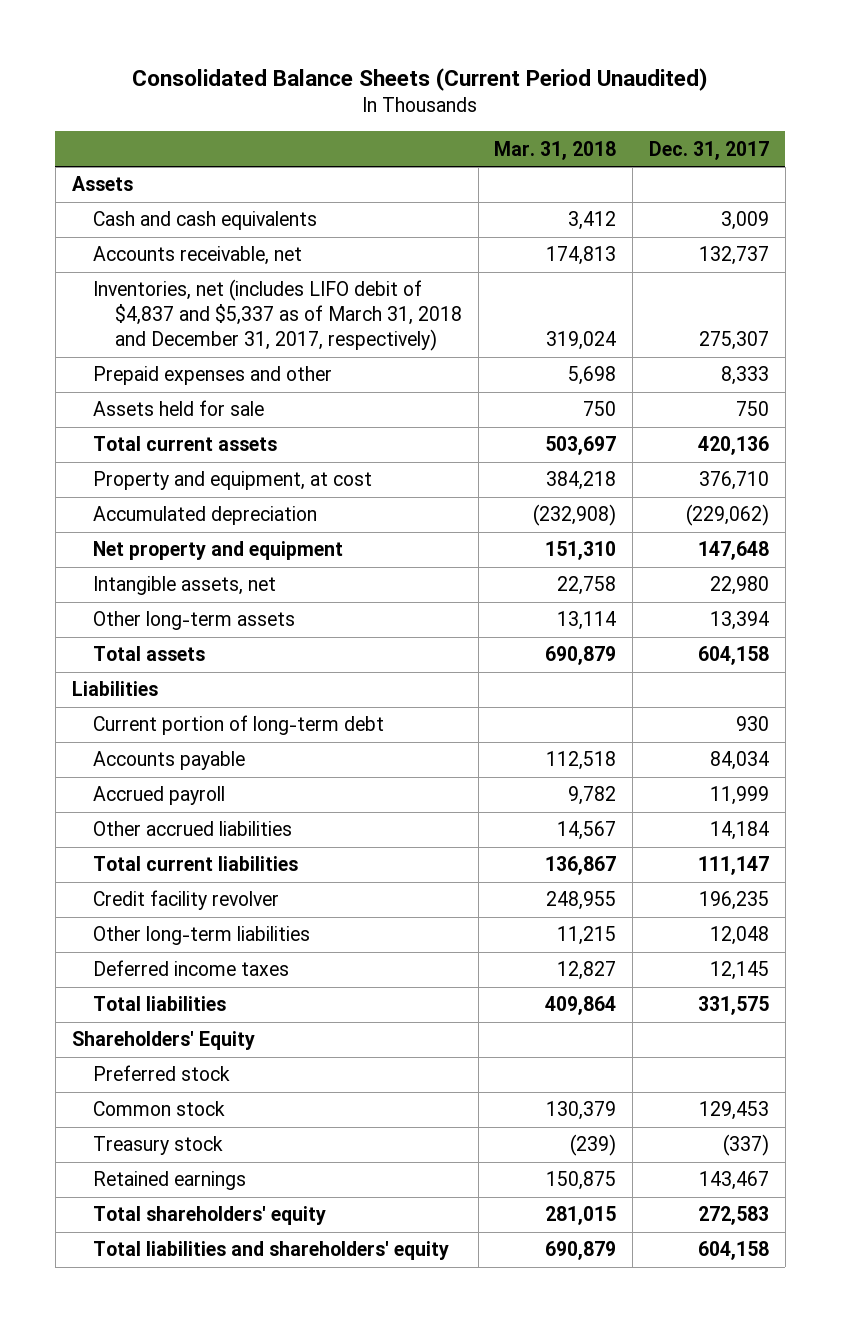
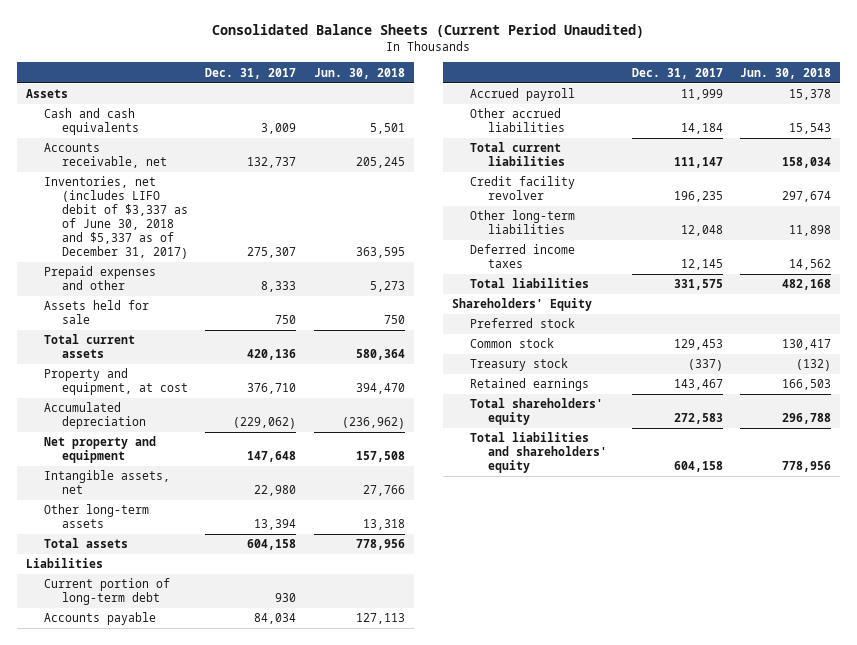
[494,140,617,160] Mar. 31, 2018 -> none
none -> [314,67,406,79] Jun. 30, 2018
[93,279,462,352] Inventories, net (includes LIFO debit of $4,837 and $5,337 as of March 31, 2018 and December 31, 2017, respectively) -> [43,176,188,259] Inventories, net (includes LIFO debit of $3,337 as of June 30, 2018 and $5,337 as of December 31, 2017)

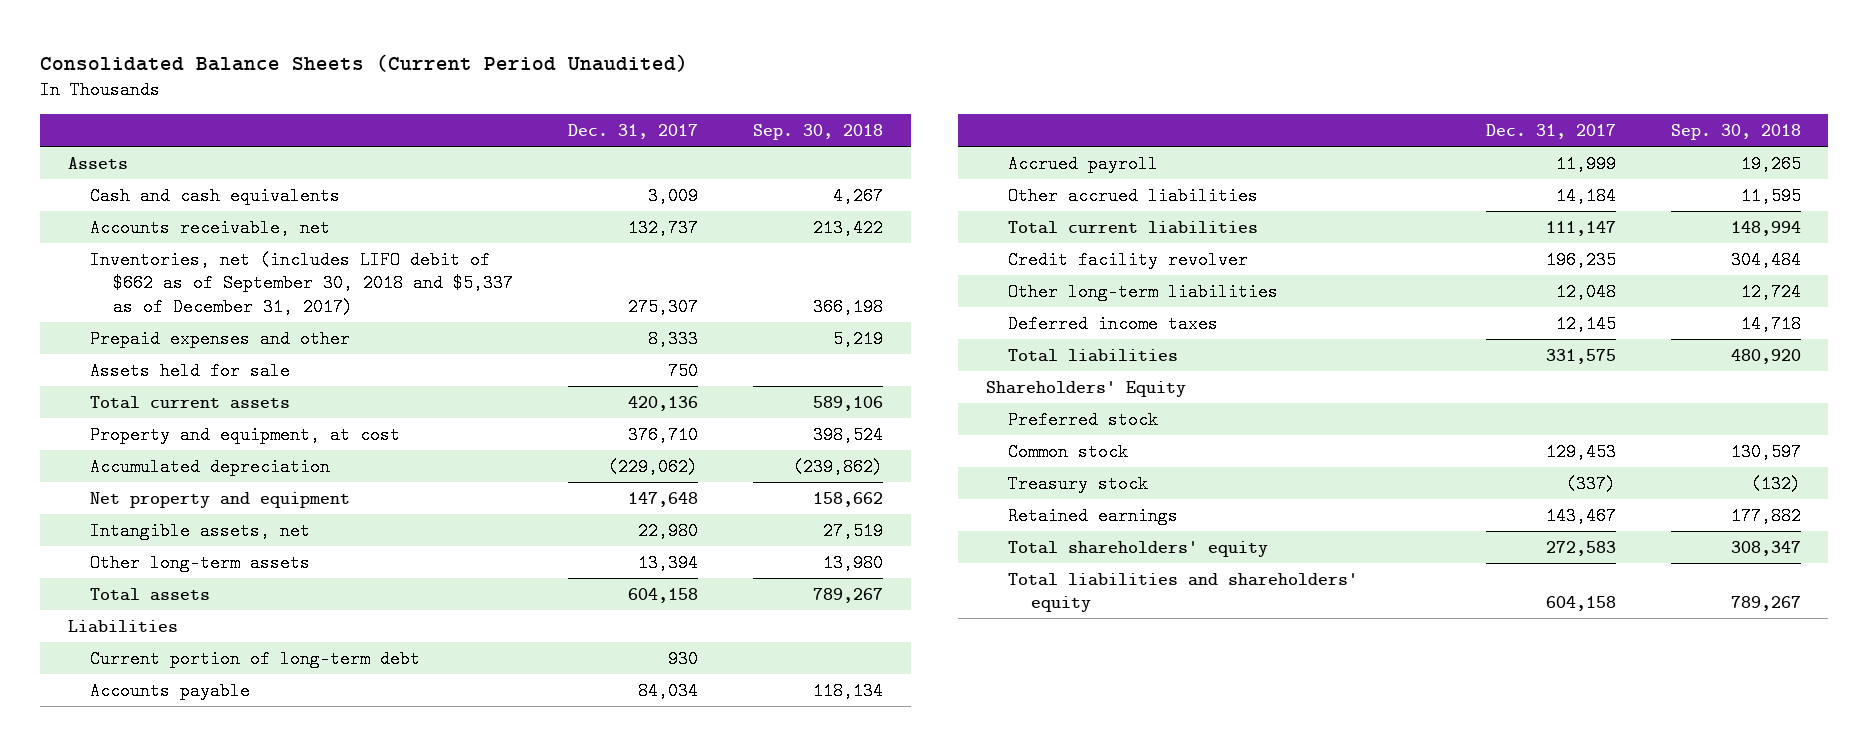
[314,67,406,79] Jun. 30, 2018 -> none
none -> [752,124,883,141] Sep. 30, 2018
[43,176,188,259] Inventories, net (includes LIFO debit of $3,337 as of June 30, 2018 and $5,337 as of December 31, 2017) -> [90,250,513,316] Inventories, net (includes LIFO debit of $662 as of September 30, 2018 and $5,337 as of December 31, 2017)

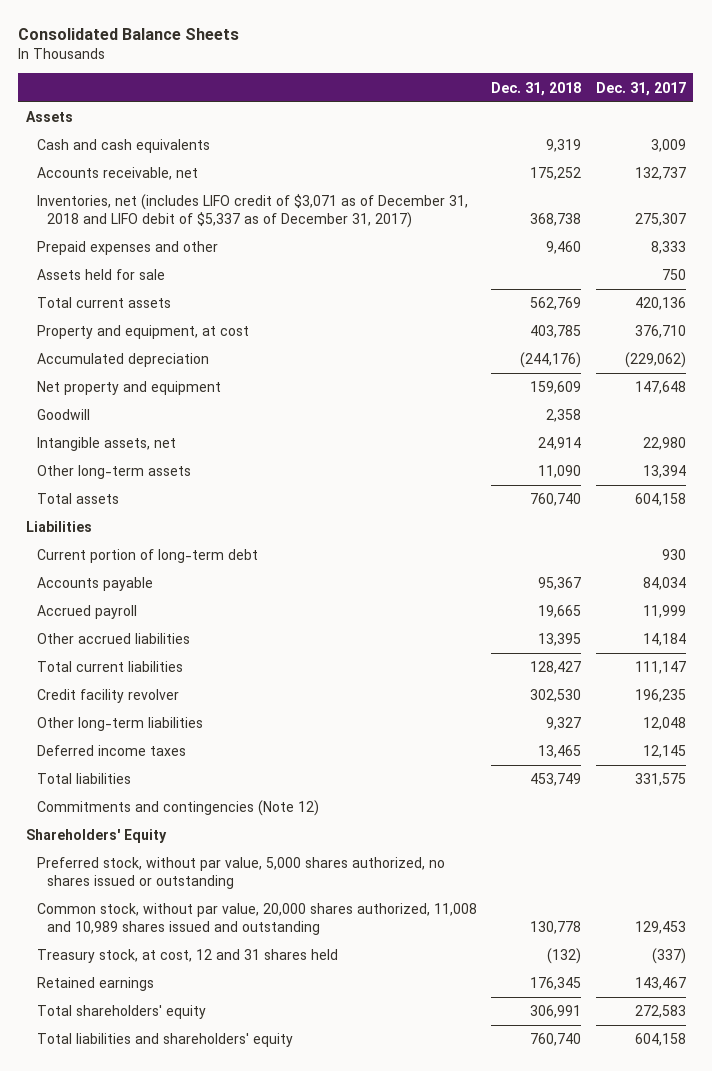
[40,53,689,72] Consolidated Balance Sheets (Current Period Unaudited) -> [18,28,240,41] Consolidated Balance Sheets
[752,124,883,141] Sep. 30, 2018 -> none
none -> [491,81,582,96] Dec. 31, 2018
[90,250,513,316] Inventories, net (includes LIFO debit of $662 as of September 30, 2018 and $5,337 as of December 31, 2017) -> [36,194,468,229] Inventories, net (includes LIFO credit of $3,071 as of December 31, 2018 and LIFO debit of $5,337 as of December 31, 2017)
none -> [36,409,90,421] Goodwill
none -> [36,800,319,817] Commitments and contingencies (Note 12)
[1008,410,1159,429] Preferred stock -> [36,857,445,890] Preferred stock, without par value, 5,000 shares authorized, no shares issued or outstanding
[1008,442,1129,461] Common stock -> [36,903,477,936] Common stock, without par value, 20,000 shares authorized, 11,008 and 10,989 shares issued and outstanding
[1008,474,1149,493] Treasury stock -> [36,949,338,964] Treasury stock, at cost, 12 and 31 shares held

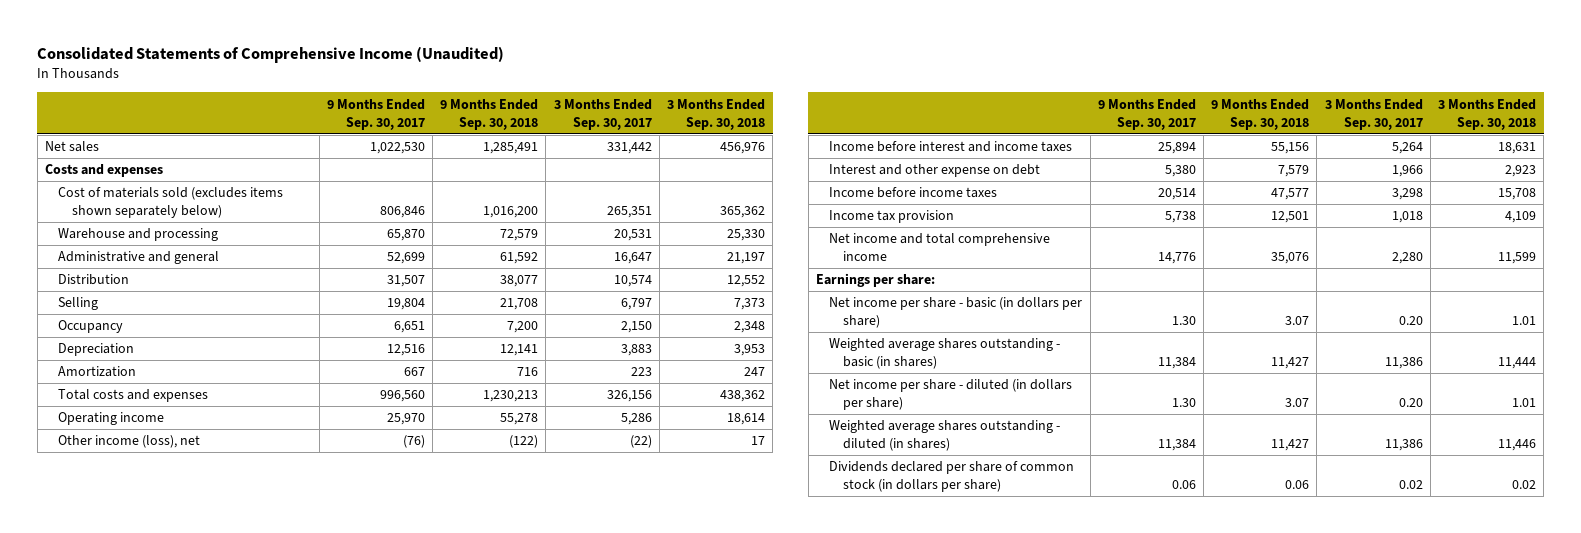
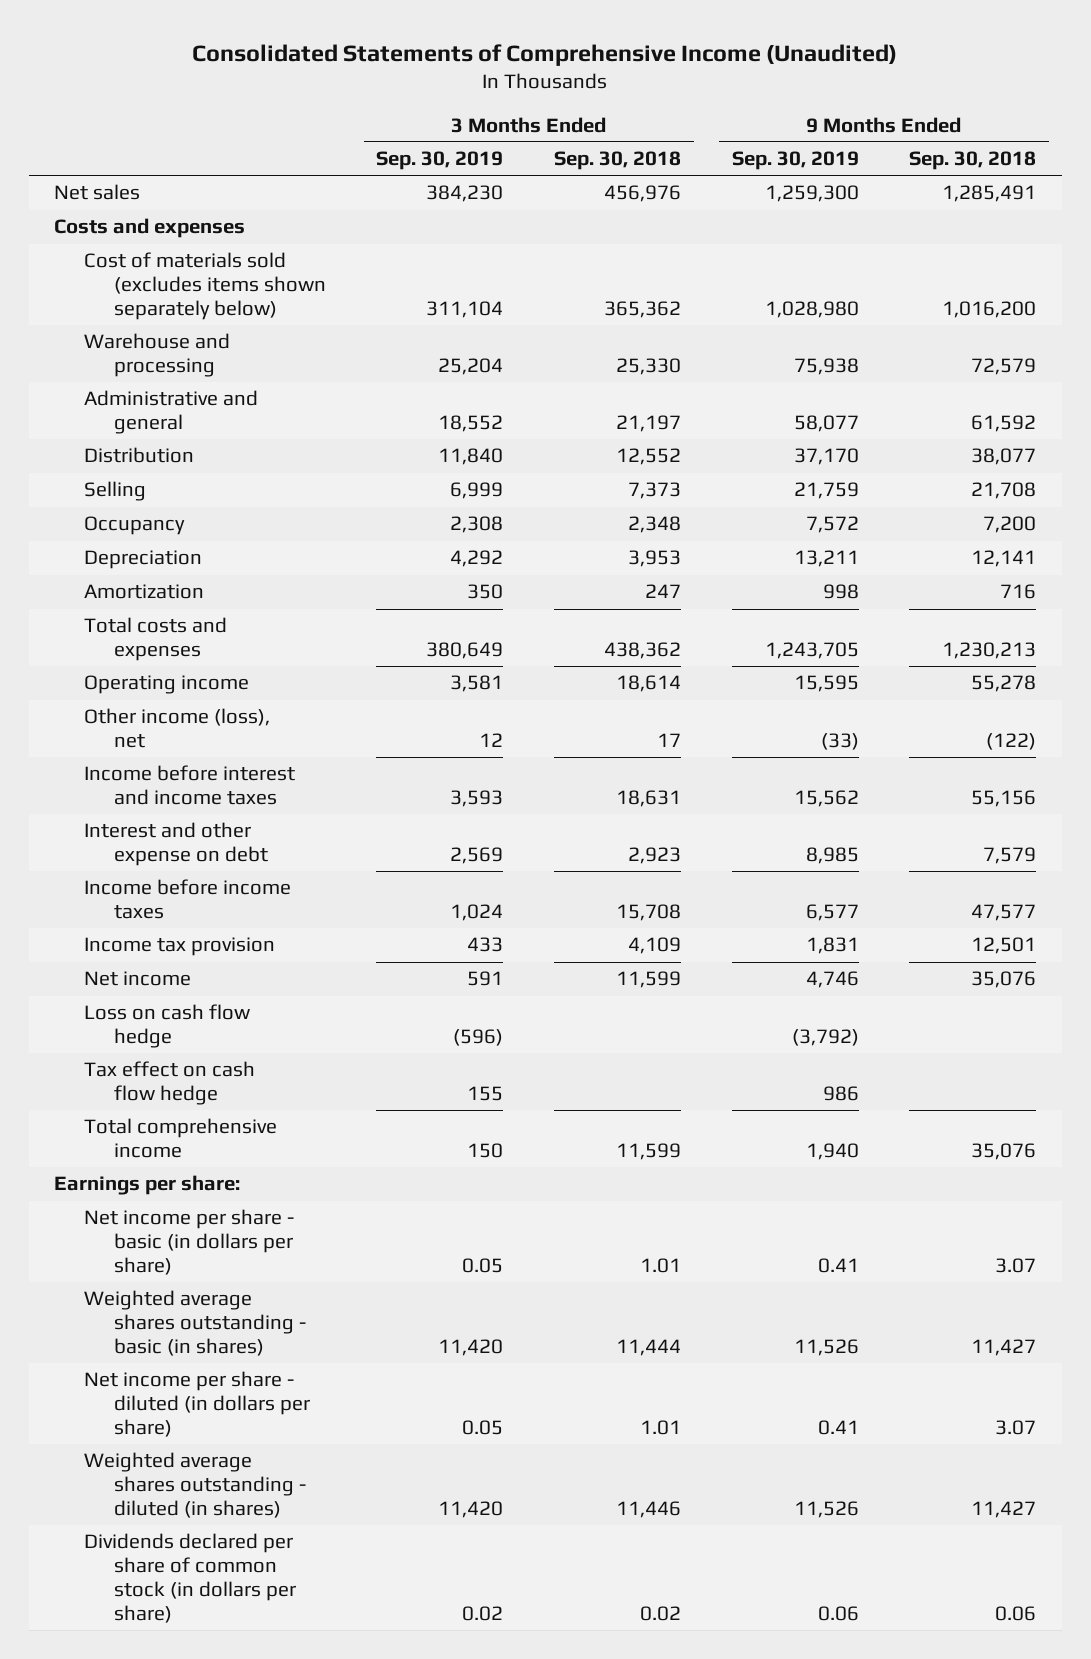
[326,98,425,130] 9 Months Ended Sep. 30, 2017 -> none
[553,98,652,130] 3 Months Ended Sep. 30, 2017 -> none
none -> [376,151,504,171] Sep. 30, 2019
none -> [731,151,859,171] Sep. 30, 2019
[829,233,1051,262] Net income and total comprehensive income -> [83,971,191,987] Net income
none -> [83,1004,250,1049] Loss on cash flow hedge
none -> [83,1061,255,1106] Tax effect on cash flow hedge
none -> [83,1118,277,1159] Total comprehensive income

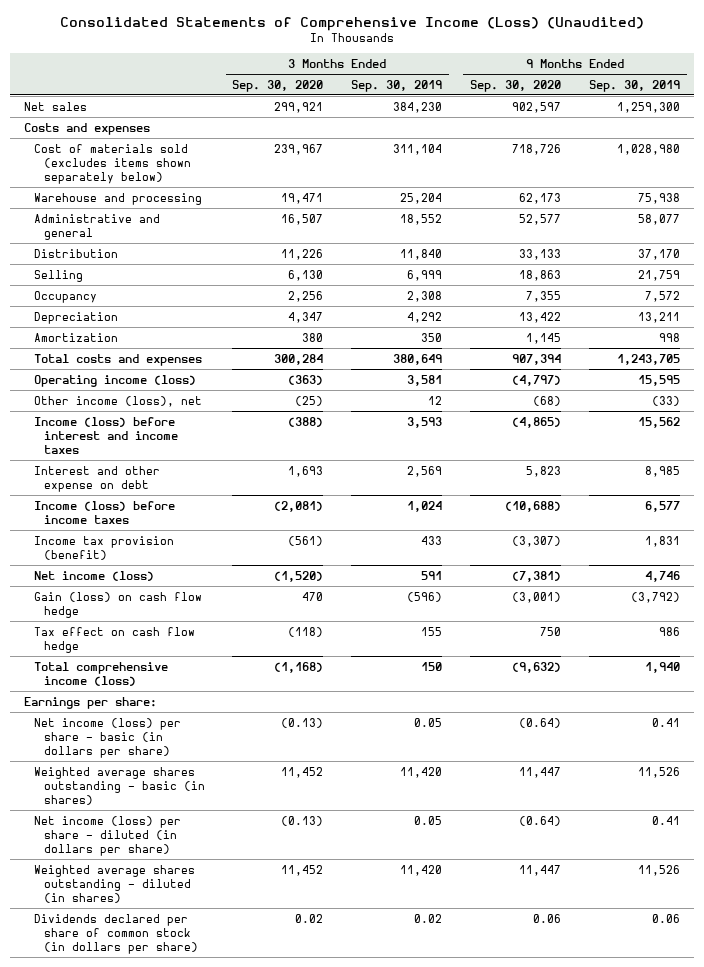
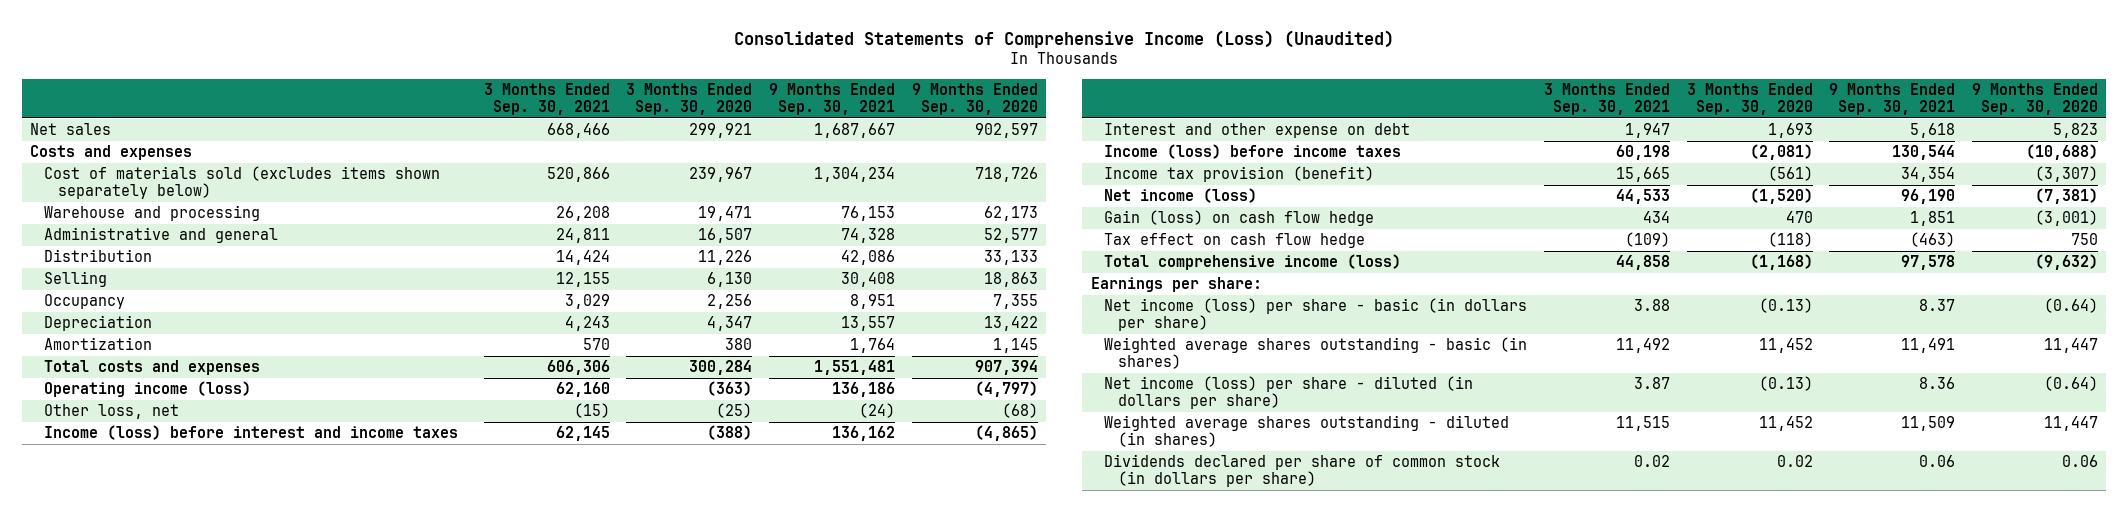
[351,79,443,92] Sep. 30, 2019 -> none
[588,79,680,92] Sep. 30, 2019 -> none
none -> [483,83,610,116] 3 Months Ended Sep. 30, 2021
none -> [768,83,895,116] 9 Months Ended Sep. 30, 2021
[33,395,202,407] Other income (loss), net -> [44,404,180,420] Other loss, net

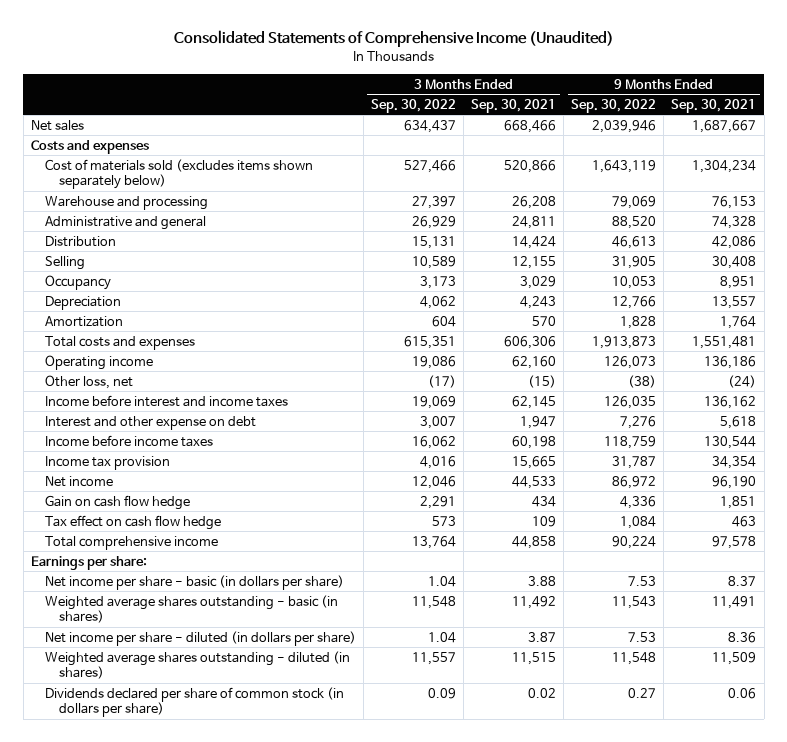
[734,29,1395,48] Consolidated Statements of Comprehensive Income (Loss) (Unaudited) -> [173,30,614,48] Consolidated Statements of Comprehensive Income (Unaudited)
[626,83,753,116] 3 Months Ended Sep. 30, 2020 -> none
[911,83,1038,116] 9 Months Ended Sep. 30, 2020 -> none
none -> [371,98,457,113] Sep. 30, 2022
none -> [571,98,657,113] Sep. 30, 2022
[44,381,252,398] Operating income (loss) -> [44,354,153,370] Operating income
[44,425,459,441] Income (loss) before interest and income taxes -> [44,394,288,407] Income before interest and income taxes
[1104,144,1402,160] Income (loss) before income taxes -> [44,434,213,447] Income before income taxes
[1104,166,1375,183] Income tax provision (benefit) -> [44,455,170,470] Income tax provision
[1104,188,1258,204] Net income (loss) -> [44,475,113,487] Net income
[1104,210,1375,227] Gain (loss) on cash flow hedge -> [44,494,190,510] Gain on cash flow hedge
[1624,232,1670,248] (109) -> [532,515,557,527] 109
[1910,232,1956,248] (463) -> [732,515,757,527] 463
[1104,254,1402,271] Total comprehensive income (loss) -> [44,535,218,550] Total comprehensive income
[1104,298,1528,332] Net income (loss) per share - basic (in dollars per share) -> [44,574,344,590] Net income per share - basic (in dollars per share)
[1104,376,1474,410] Net income (loss) per share - diluted (in dollars per share) -> [44,630,356,646] Net income per share - diluted (in dollars per share)

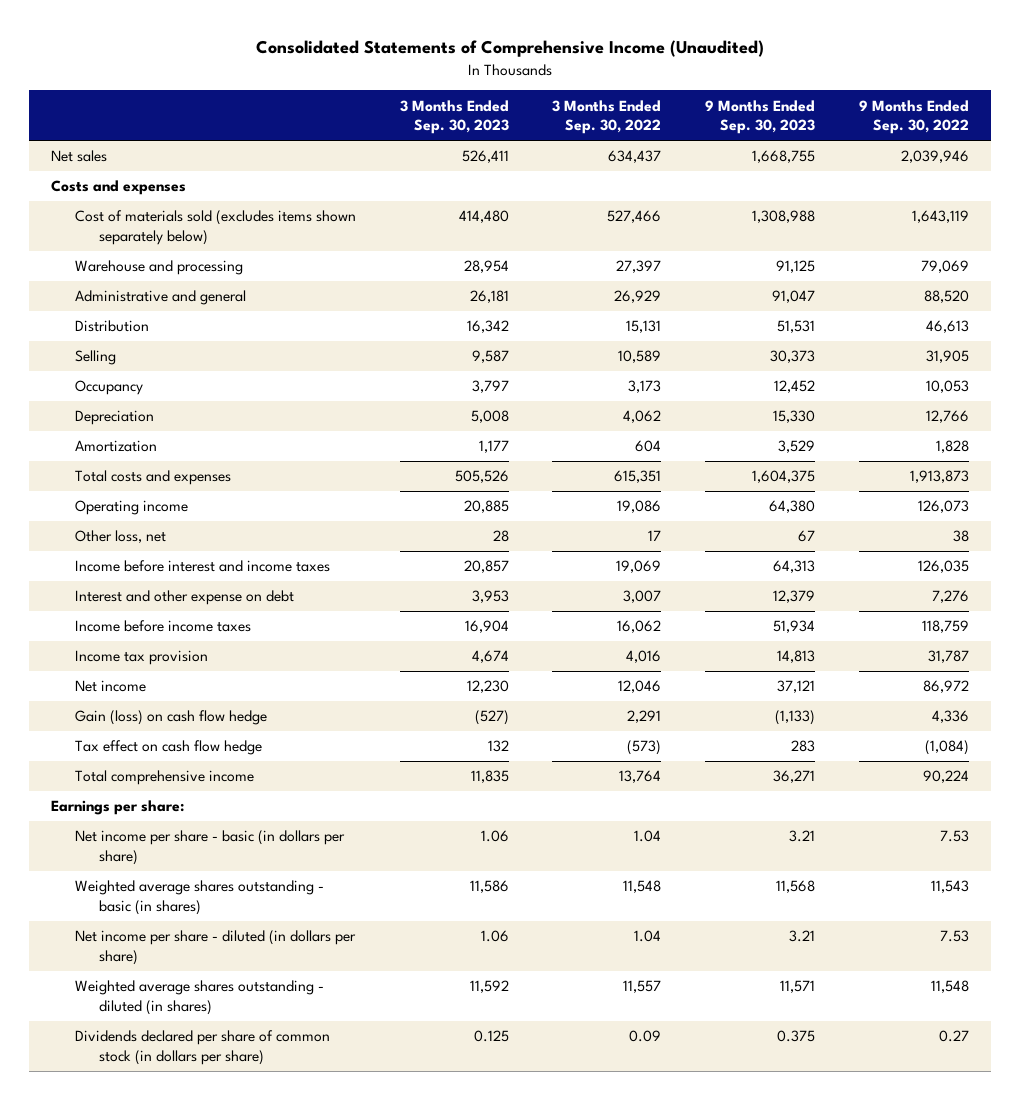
[471,98,557,113] Sep. 30, 2021 -> none
[671,98,757,113] Sep. 30, 2021 -> none
none -> [399,99,509,135] 3 Months Ended Sep. 30, 2023
none -> [705,99,816,135] 9 Months Ended Sep. 30, 2023
[428,374,457,388] (17) -> [648,530,662,542] 17
[628,374,657,388] (38) -> [952,530,969,543] 38
[44,494,190,510] Gain on cash flow hedge -> [75,710,268,726] Gain (loss) on cash flow hedge
[432,515,457,526] 573 -> [627,740,662,756] (573)
[620,515,657,529] 1,084 -> [924,740,969,756] (1,084)

